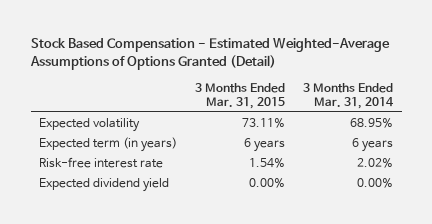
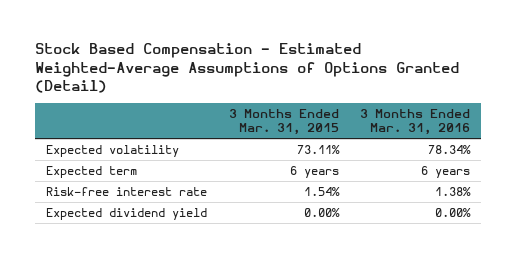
[303,82,395,109] 3 Months Ended Mar. 31, 2014 -> none
none -> [360,109,471,136] 3 Months Ended Mar. 31, 2016
[39,137,178,153] Expected term (in years) -> [46,165,138,178] Expected term

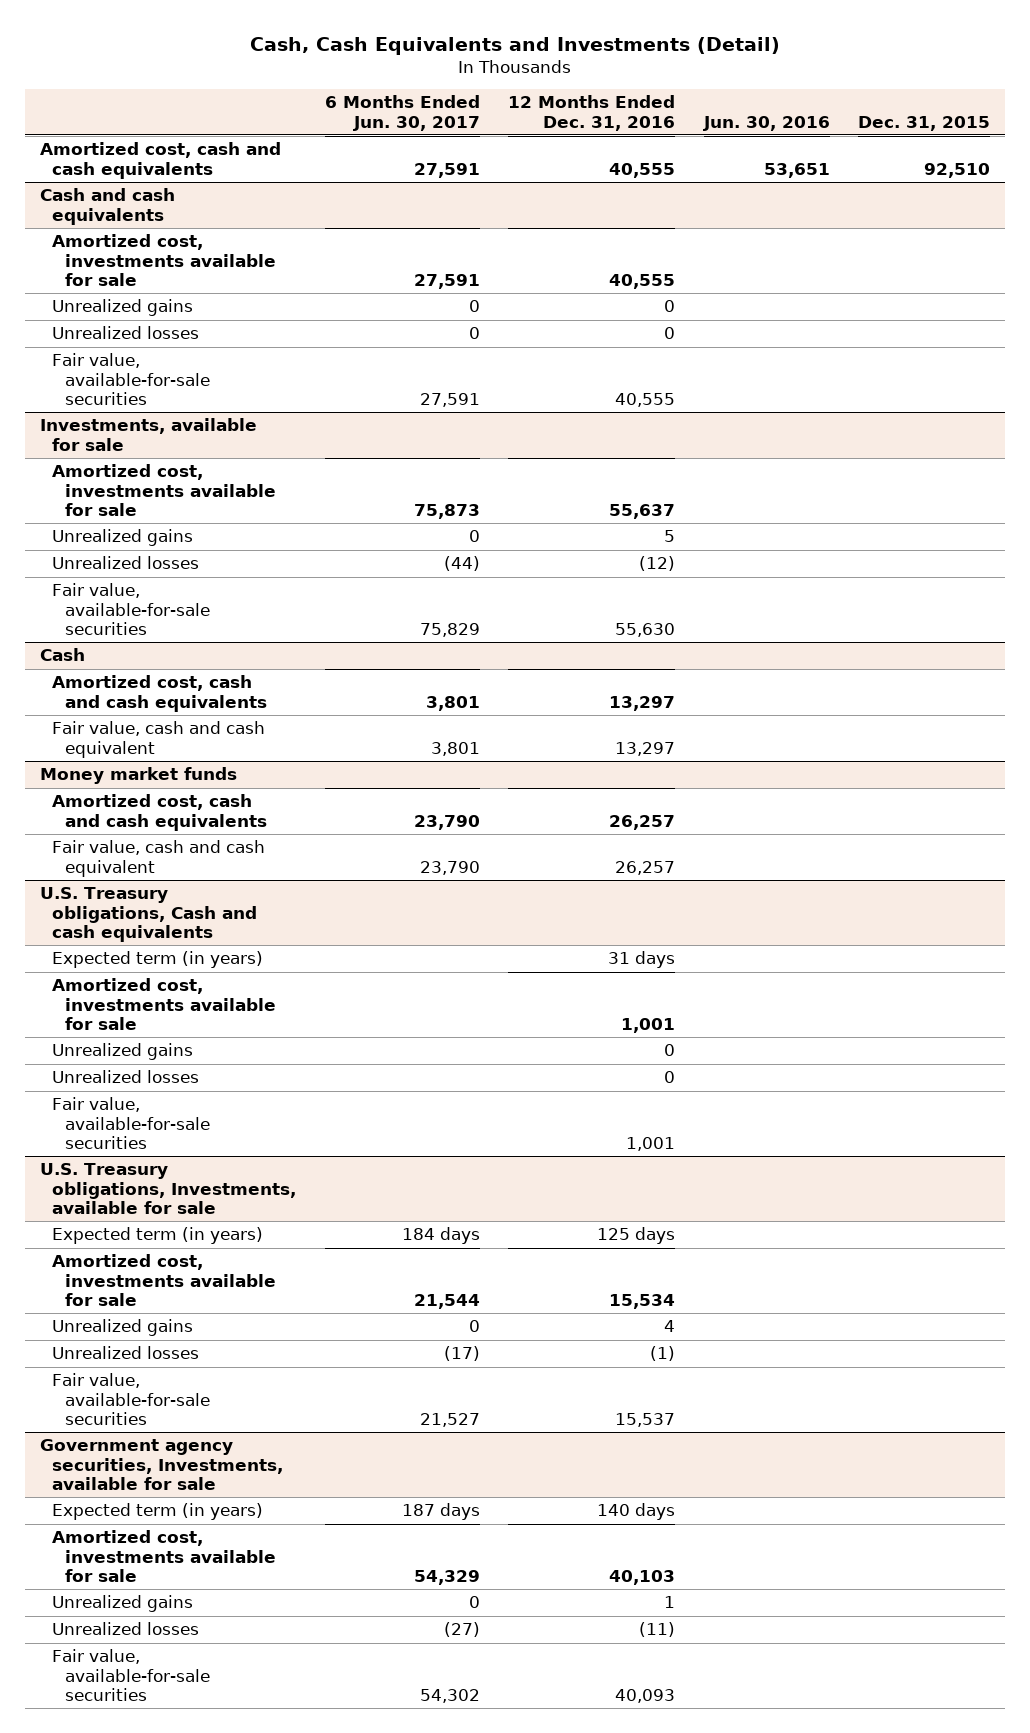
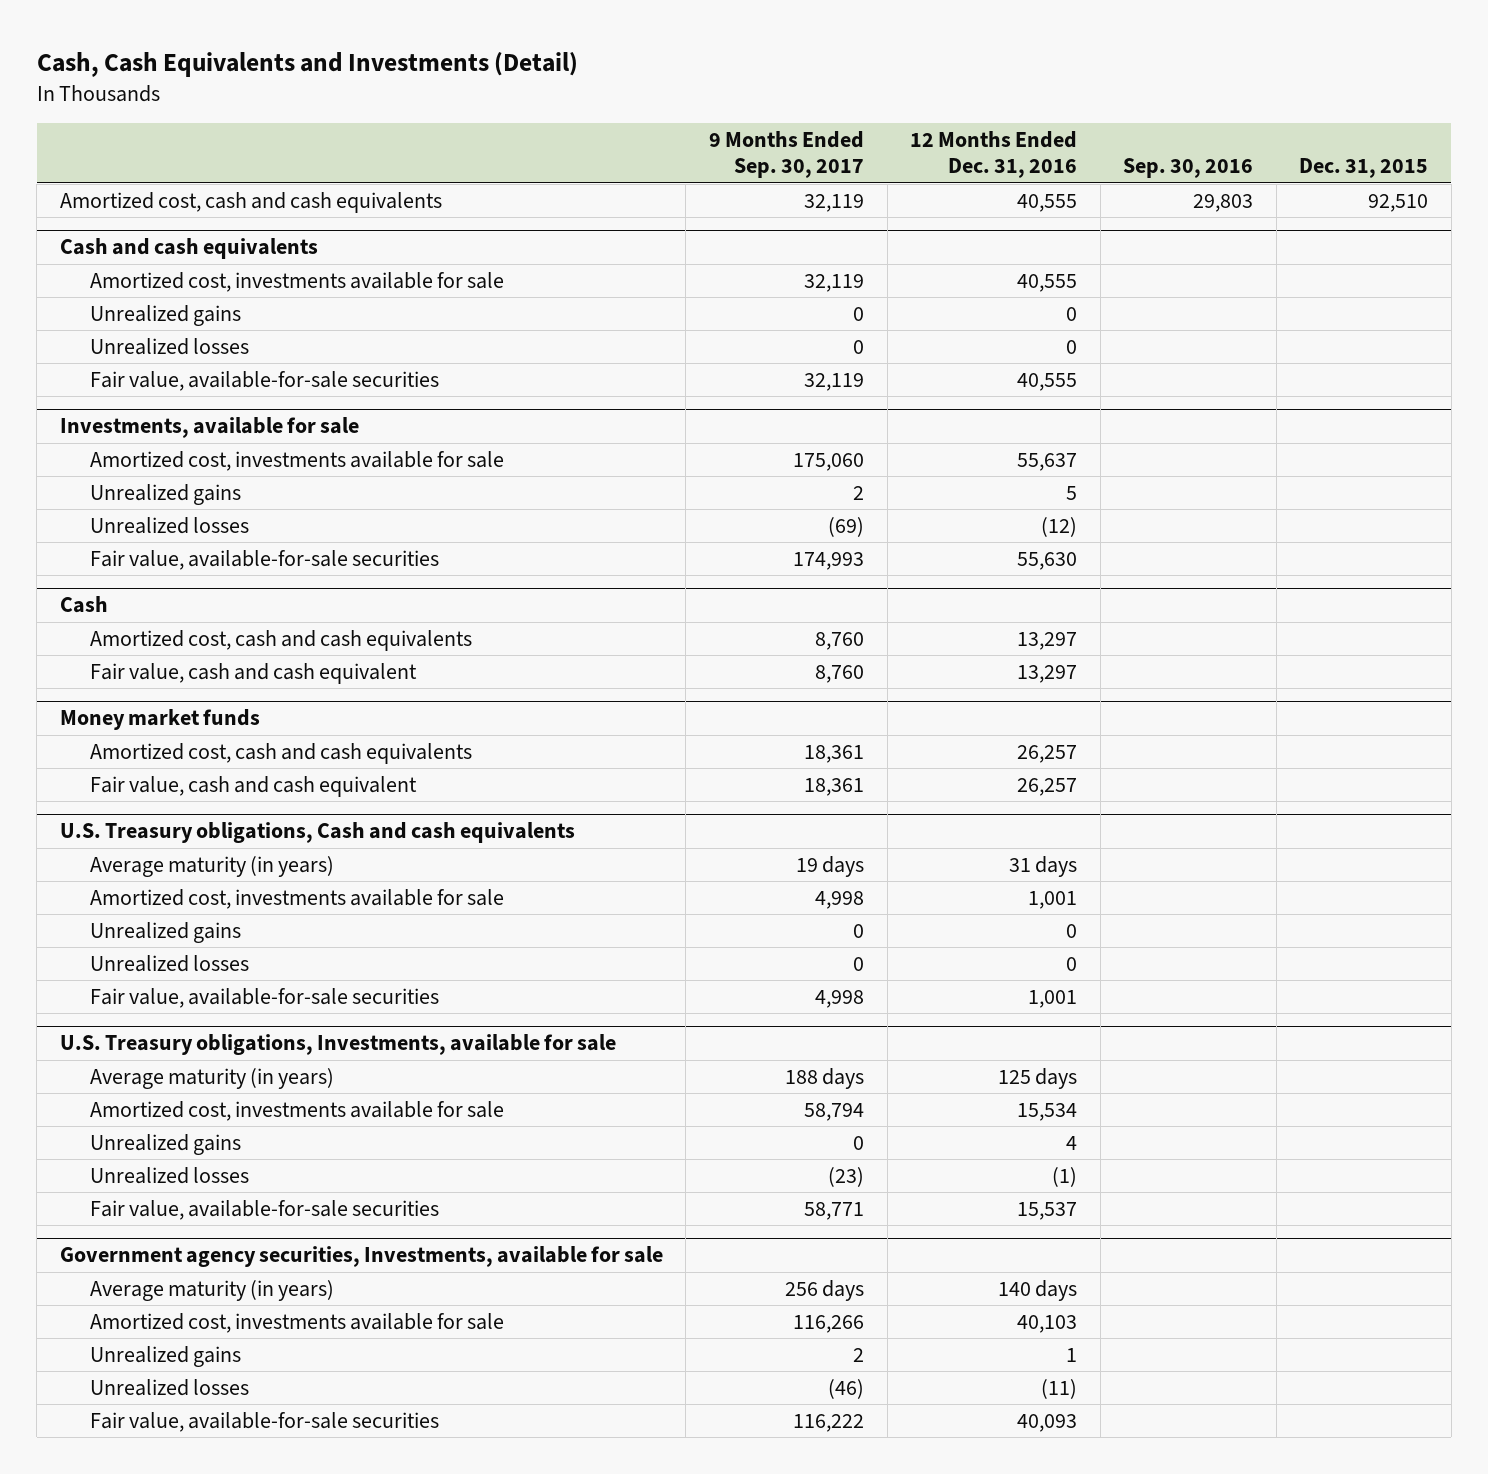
[324,95,480,131] 6 Months Ended Jun. 30, 2017 -> none
[702,115,830,131] Jun. 30, 2016 -> none
none -> [708,130,864,179] 9 Months Ended Sep. 30, 2017
none -> [1123,158,1254,179] Sep. 30, 2016
[52,951,264,969] Expected term (in years) -> [89,855,334,877] Average maturity (in years)
[52,1227,264,1245] Expected term (in years) -> [89,1067,334,1089] Average maturity (in years)
[52,1503,264,1521] Expected term (in years) -> [89,1279,334,1301] Average maturity (in years)

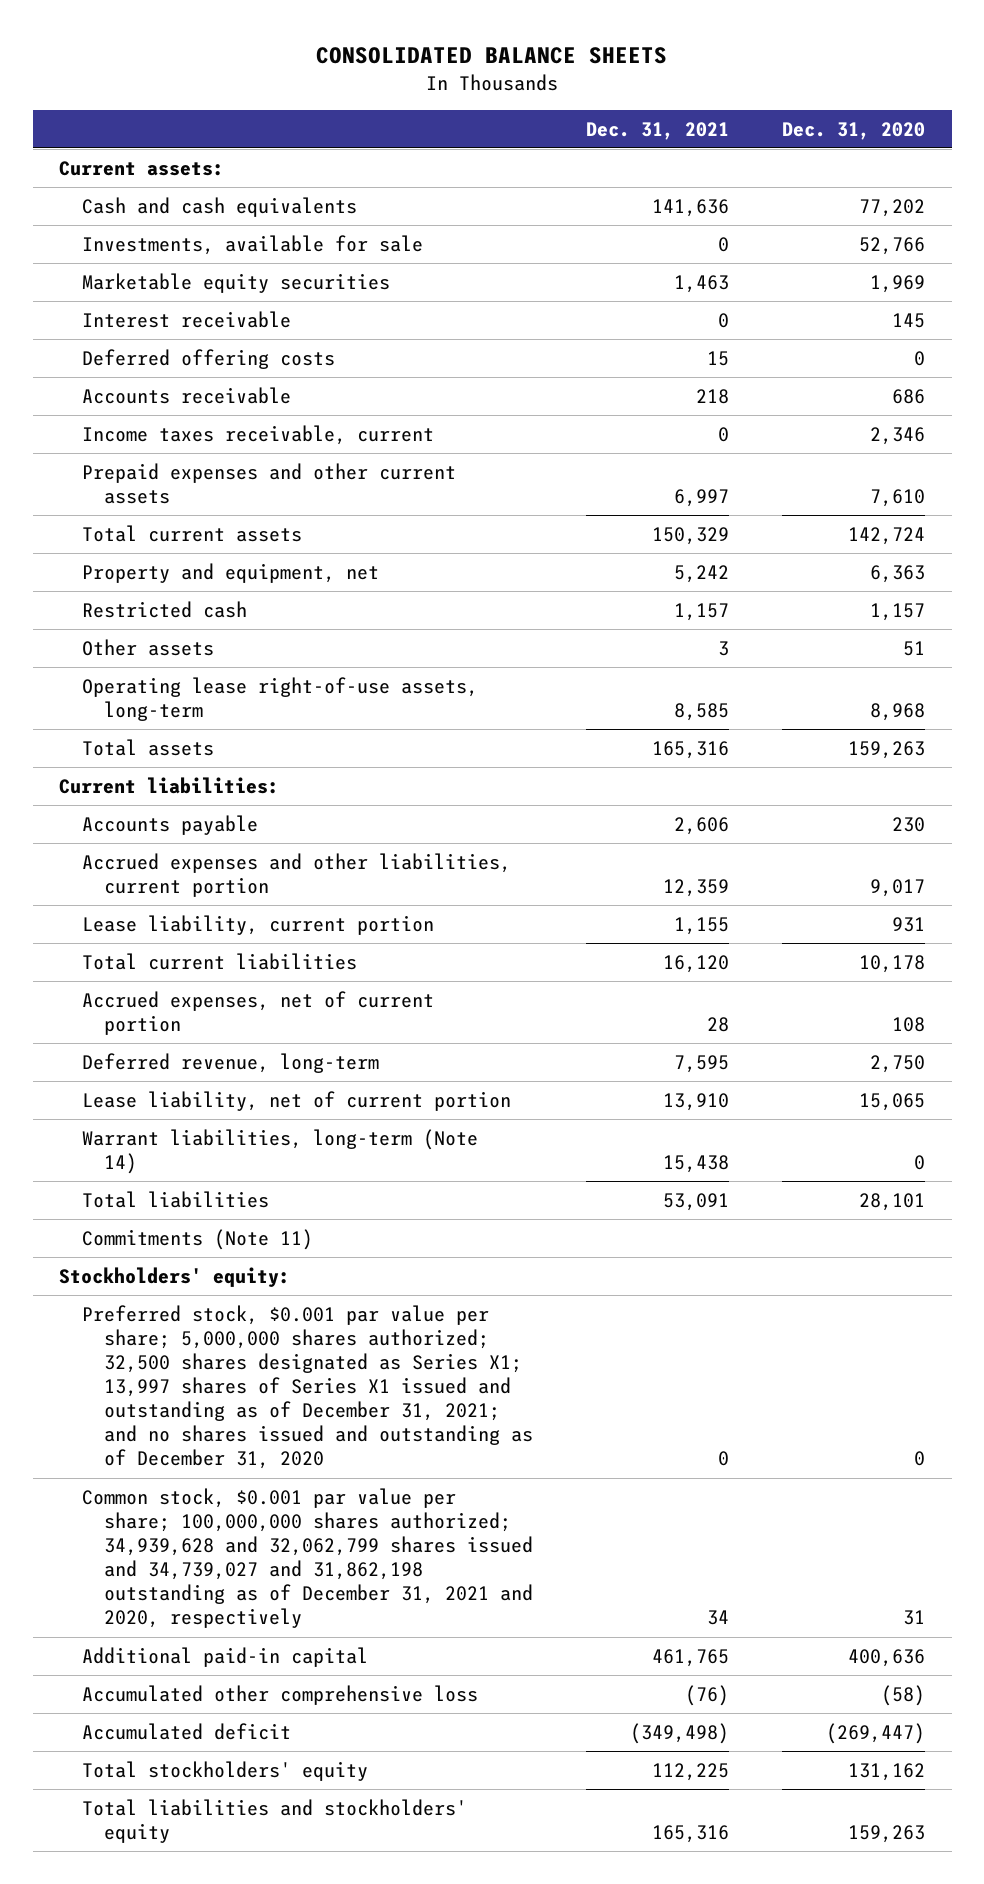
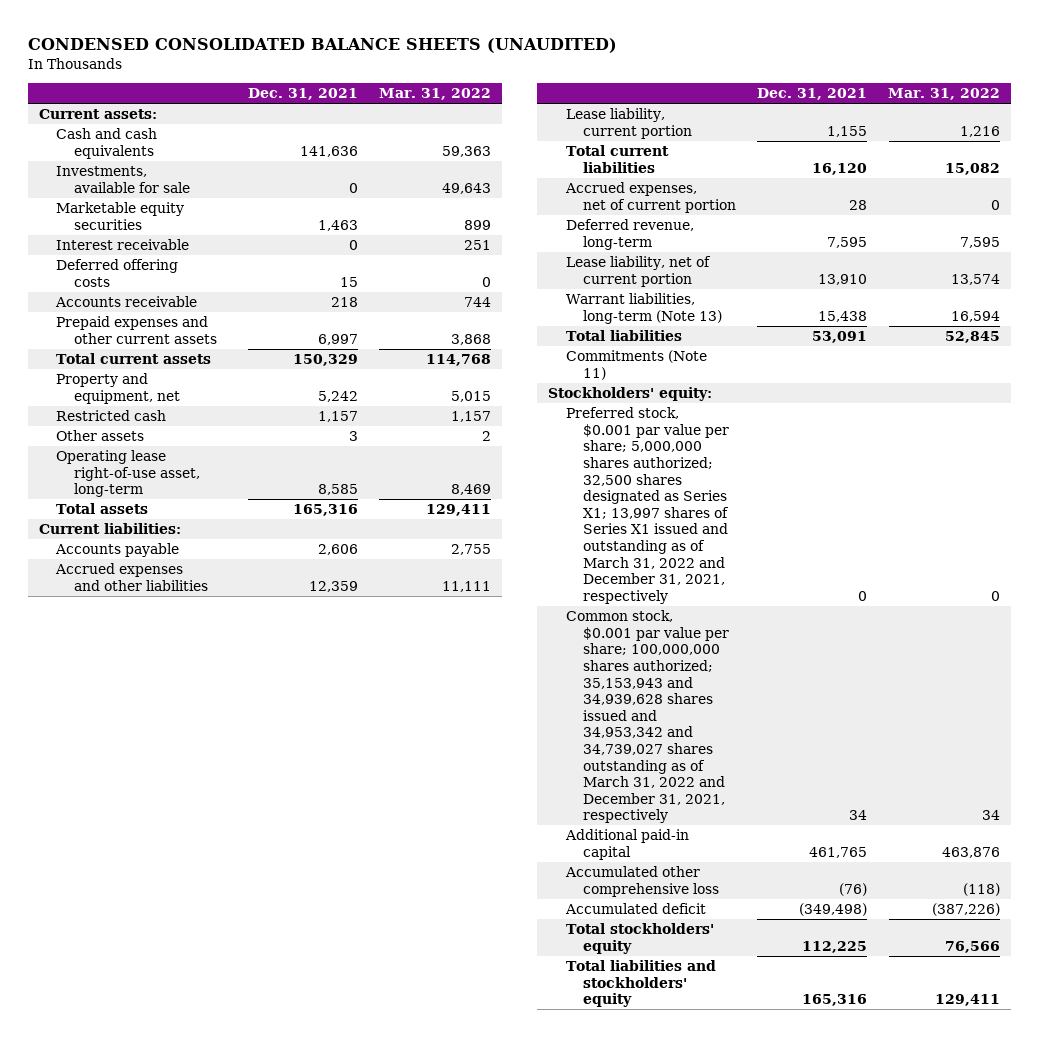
[316,47,668,65] CONSOLIDATED BALANCE SHEETS -> [28,37,618,53] CONDENSED CONSOLIDATED BALANCE SHEETS (UNAUDITED)
[782,121,926,140] Dec. 31, 2020 -> none
none -> [379,88,492,101] Mar. 31, 2022
[81,425,434,446] Income taxes receivable, current -> none
[81,677,478,722] Operating lease right-of-use assets, long-term -> [56,450,201,498] Operating lease right-of-use asset, long-term
[81,853,511,898] Accrued expenses and other liabilities, current portion -> [55,563,209,591] Accrued expenses and other liabilities
[81,1129,478,1175] Warrant liabilities, long-term (Note 14) -> [565,293,723,324] Warrant liabilities, long-term (Note 13)
[81,1305,534,1470] Preferred stock, $0.001 par value per share; 5,000,000 shares authorized; 32,500 shares designated as Series X1; 13,997 shares of Series X1 issued and outstanding as of December 31, 2021; and no shares issued and outstanding as of December 31, 2020 -> [565,407,730,604] Preferred stock, $0.001 par value per share; 5,000,000 shares authorized; 32,500 shares designated as Series X1; 13,997 shares of Series X1 issued and outstanding as of March 31, 2022 and December 31, 2021, respectively
[81,1488,534,1629] Common stock, $0.001 par value per share; 100,000,000 shares authorized; 34,939,628 and 32,062,799 shares issued and 34,739,027 and 31,862,198 outstanding as of December 31, 2021 and 2020, respectively -> [565,610,730,824] Common stock, $0.001 par value per share; 100,000,000 shares authorized; 35,153,943 and 34,939,628 shares issued and 34,953,342 and 34,739,027 shares outstanding as of March 31, 2022 and December 31, 2021, respectively

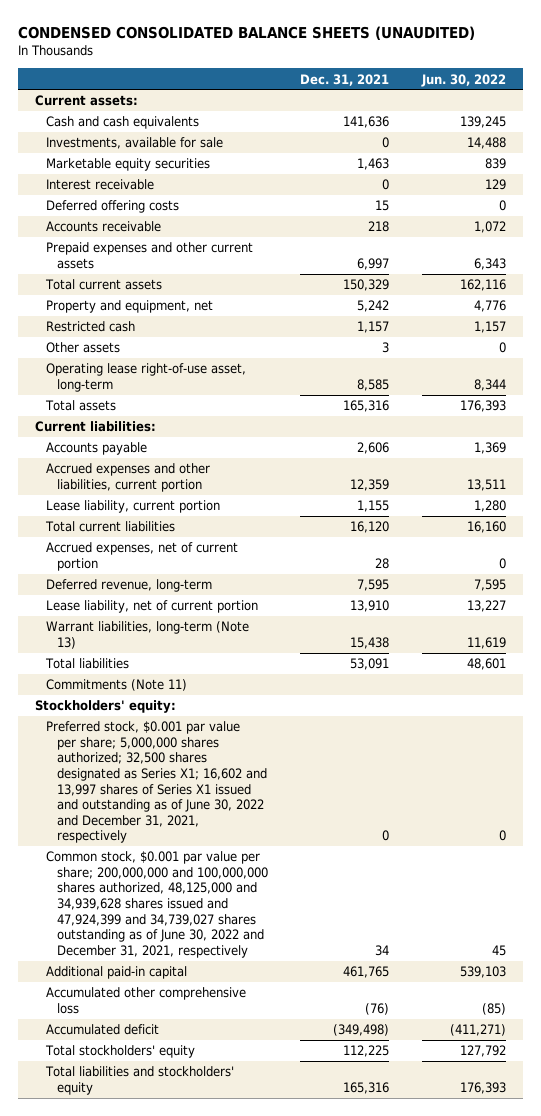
[379,88,492,101] Mar. 31, 2022 -> none
none -> [421,73,507,87] Jun. 30, 2022
[55,563,209,591] Accrued expenses and other liabilities -> [45,463,210,492] Accrued expenses and other liabilities, current portion
[565,407,730,604] Preferred stock, $0.001 par value per share; 5,000,000 shares authorized; 32,500 shares designated as Series X1; 13,997 shares of Series X1 issued and outstanding as of March 31, 2022 and December 31, 2021, respectively -> [45,721,267,844] Preferred stock, $0.001 par value per share; 5,000,000 shares authorized; 32,500 shares designated as Series X1; 16,602 and 13,997 shares of Series X1 issued and outstanding as of June 30, 2022 and December 31, 2021, respectively
[565,610,730,824] Common stock, $0.001 par value per share; 100,000,000 shares authorized; 35,153,943 and 34,939,628 shares issued and 34,953,342 and 34,739,027 shares outstanding as of March 31, 2022 and December 31, 2021, respectively -> [45,851,268,958] Common stock, $0.001 par value per share; 200,000,000 and 100,000,000 shares authorized, 48,125,000 and 34,939,628 shares issued and 47,924,399 and 34,739,027 shares outstanding as of June 30, 2022 and December 31, 2021, respectively

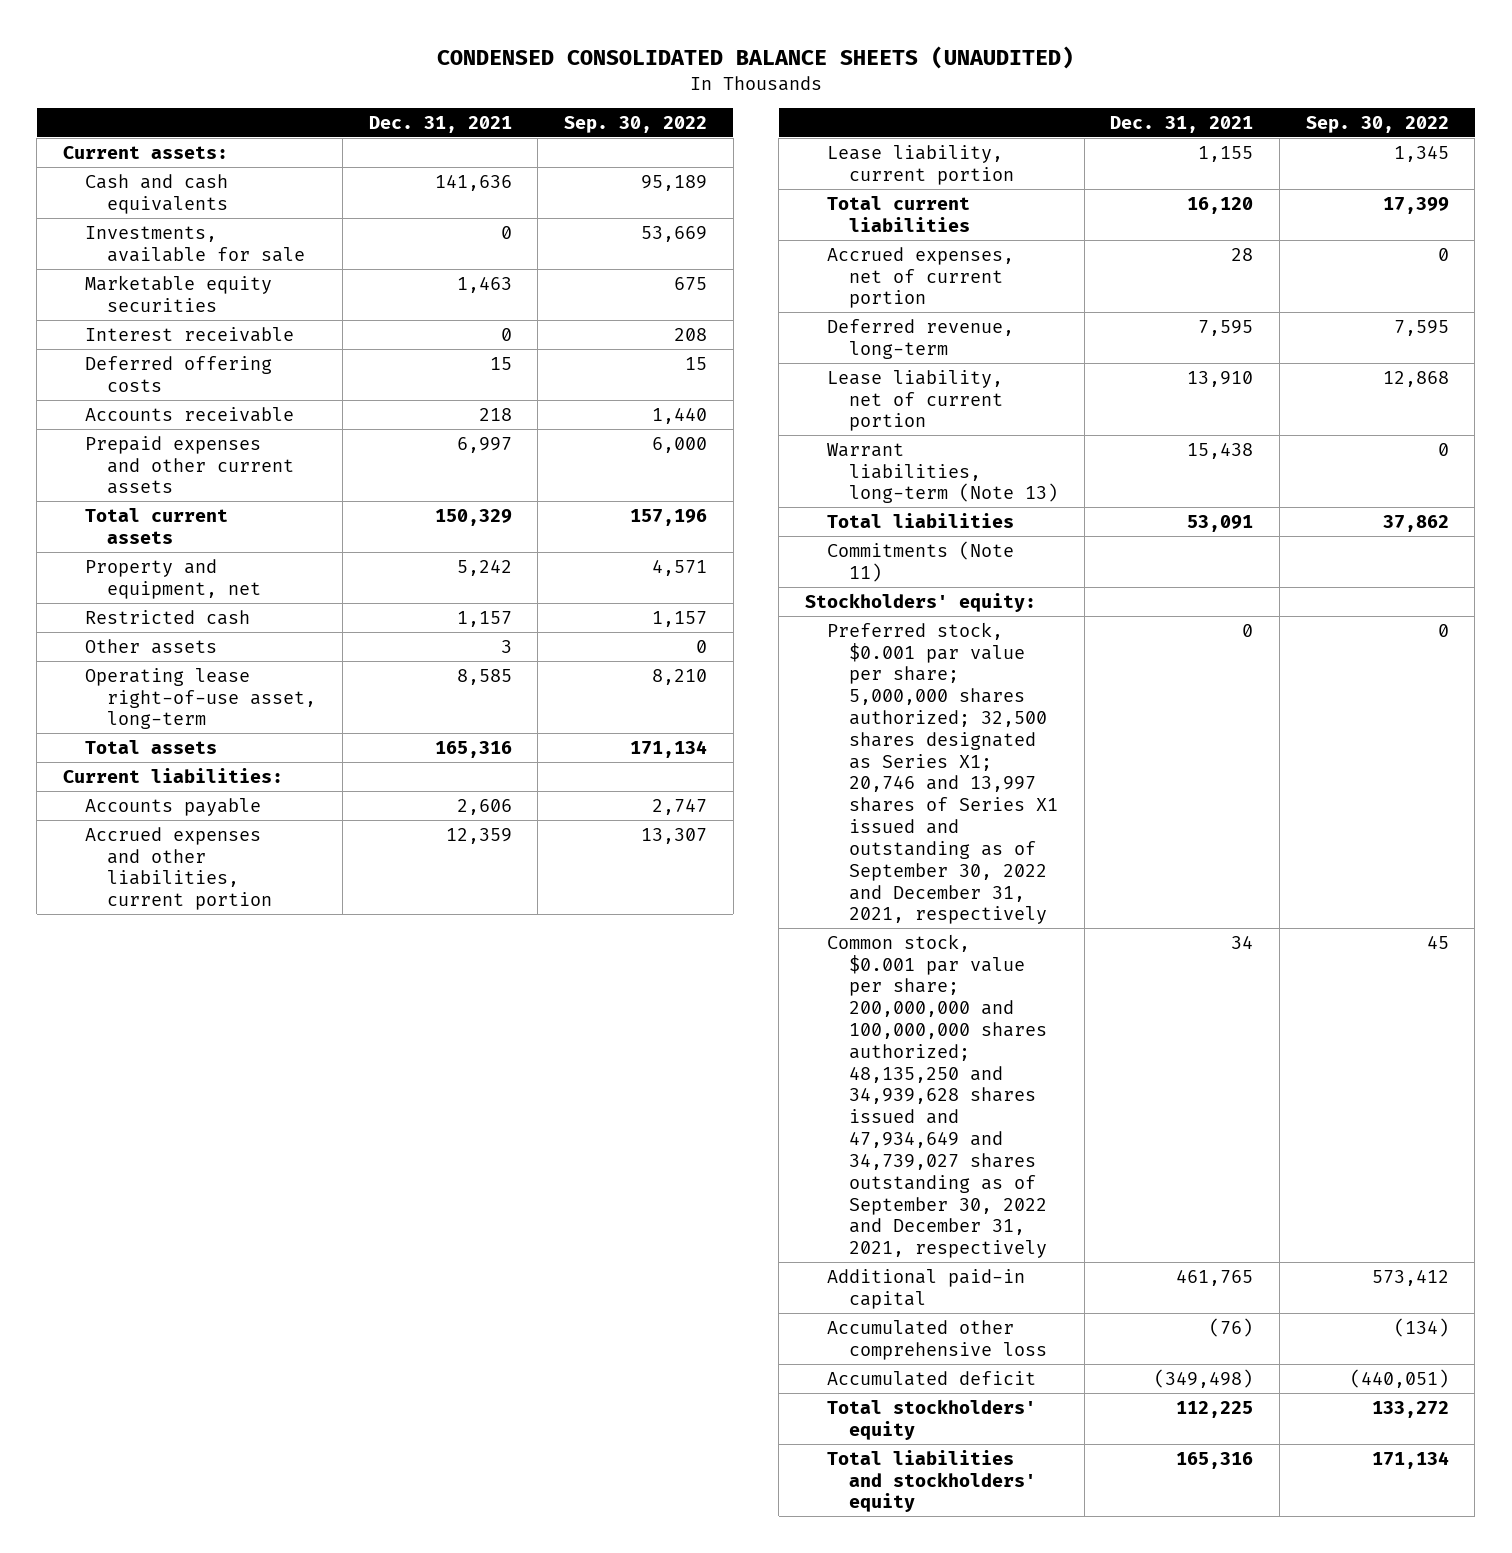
[421,73,507,87] Jun. 30, 2022 -> none
none -> [563,115,707,133] Sep. 30, 2022
[45,721,267,844] Preferred stock, $0.001 par value per share; 5,000,000 shares authorized; 32,500 shares designated as Series X1; 16,602 and 13,997 shares of Series X1 issued and outstanding as of June 30, 2022 and December 31, 2021, respectively -> [826,621,1058,925] Preferred stock, $0.001 par value per share; 5,000,000 shares authorized; 32,500 shares designated as Series X1; 20,746 and 13,997 shares of Series X1 issued and outstanding as of September 30, 2022 and December 31, 2021, respectively
[45,851,268,958] Common stock, $0.001 par value per share; 200,000,000 and 100,000,000 shares authorized, 48,125,000 and 34,939,628 shares issued and 47,924,399 and 34,739,027 shares outstanding as of June 30, 2022 and December 31, 2021, respectively -> [826,933,1047,1259] Common stock, $0.001 par value per share; 200,000,000 and 100,000,000 shares authorized; 48,135,250 and 34,939,628 shares issued and 47,934,649 and 34,739,027 shares outstanding as of September 30, 2022 and December 31, 2021, respectively

